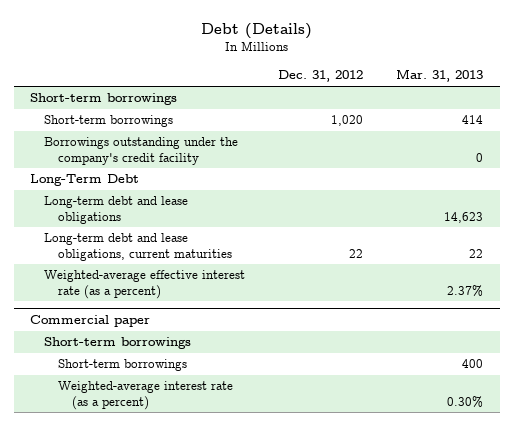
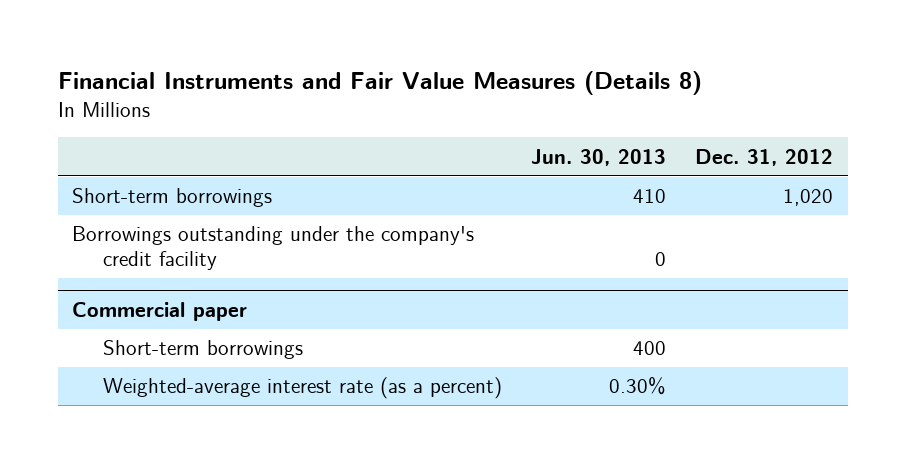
[200,22,312,39] Debt (Details) -> [57,71,702,96] Financial Instruments and Fair Value Measures (Details 8)
[396,69,484,83] Mar. 31, 2013 -> none
none -> [531,148,667,166] Jun. 30, 2013
[30,93,178,106] Short-term borrowings -> none
[30,174,140,187] Long-Term Debt -> none
[44,196,189,224] Long-term debt and lease obligations -> none
[44,233,233,261] Long-term debt and lease obligations, current maturities -> none
[44,270,246,299] Weighted-average effective interest rate (as a percent) -> none
[58,359,188,372] Short-term borrowings -> none

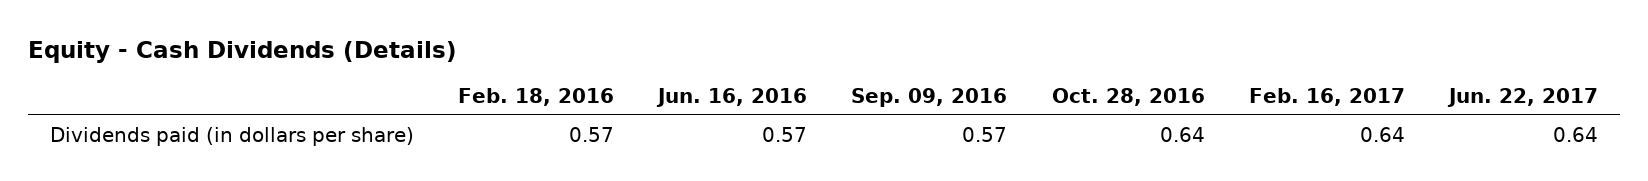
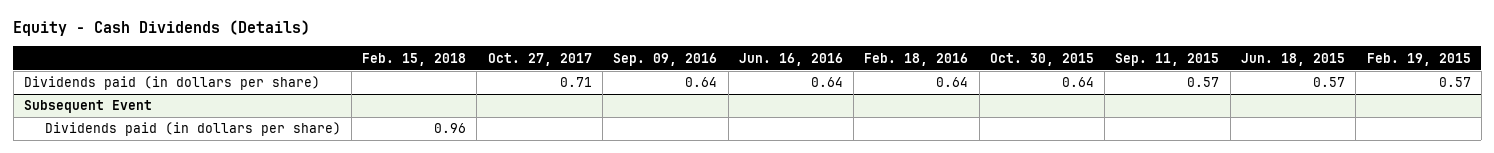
[1051,88,1205,107] Oct. 28, 2016 -> none
[1248,88,1405,107] Feb. 16, 2017 -> none
[1446,88,1598,108] Jun. 22, 2017 -> none
none -> [362,52,467,66] Feb. 15, 2018
none -> [487,52,592,66] Oct. 27, 2017
none -> [989,52,1094,66] Oct. 30, 2015
none -> [1115,52,1220,66] Sep. 11, 2015
none -> [1240,52,1345,66] Jun. 18, 2015
none -> [1366,52,1471,66] Feb. 19, 2015
[569,126,615,142] 0.57 -> [936,77,969,88] 0.64
[762,126,808,142] 0.57 -> [810,77,843,88] 0.64
[962,126,1008,142] 0.57 -> [685,77,718,88] 0.64
none -> [23,100,152,114] Subsequent Event
none -> [44,122,341,137] Dividends paid (in dollars per share)

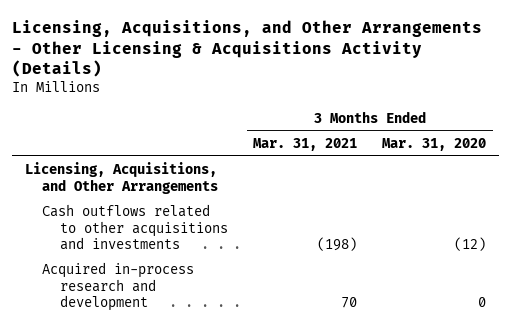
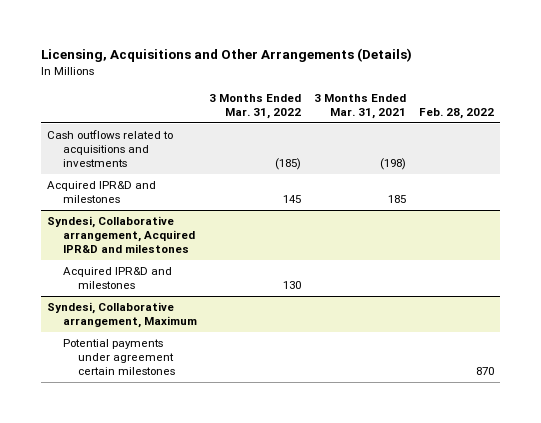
[12,19,483,78] Licensing, Acquisitions, and Other Arrangements - Other Licensing & Acquisitions Activity (Details) -> [40,47,412,62] Licensing, Acquisitions and Other Arrangements (Details)
[382,138,487,152] Mar. 31, 2020 -> none
none -> [209,93,302,119] 3 Months Ended Mar. 31, 2022
none -> [418,107,494,119] Feb. 28, 2022
[24,162,219,194] Licensing, Acquisitions, and Other Arrangements -> none
[42,204,229,251] Cash outflows related to other acquisitions and investments -> [47,130,174,168] Cash outflows related to acquisitions and investments
[42,262,195,312] Acquired in-process research and development -> [47,181,157,204] Acquired IPR&D and milestones
[341,297,358,309] 70 -> [388,195,407,204] 185
none -> [47,216,195,254] Syndesi, Collaborative arrangement, Acquired IPR&D and milestones
none -> [62,267,172,290] Acquired IPR&D and milestones
none -> [47,302,197,329] Syndesi, Collaborative arrangement, Maximum
none -> [62,339,176,376] Potential payments under agreement certain milestones

